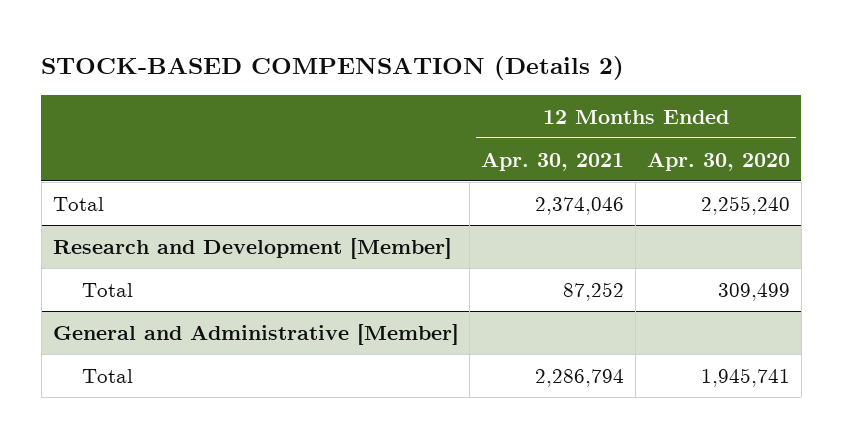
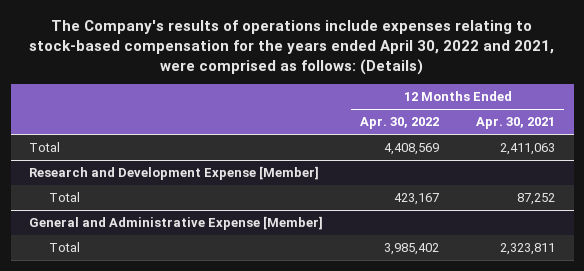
[41,55,625,80] STOCK-BASED COMPENSATION (Details 2) -> [29,19,555,76] The Company's results of operations include expenses relating to stock-based compensation for the years ended April 30, 2022 and 2021, were comprised as follows: (Details)
[647,151,791,171] Apr. 30, 2020 -> none
none -> [360,117,440,130] Apr. 30, 2022
[535,196,625,215] 2,374,046 -> [500,143,556,156] 2,411,063
[52,237,452,259] Research and Development [Member] -> [29,166,320,181] Research and Development Expense [Member]
[52,323,459,345] General and Administrative [Member] -> [29,216,324,231] General and Administrative Expense [Member]
[535,368,625,387] 2,286,794 -> [500,243,556,256] 2,323,811

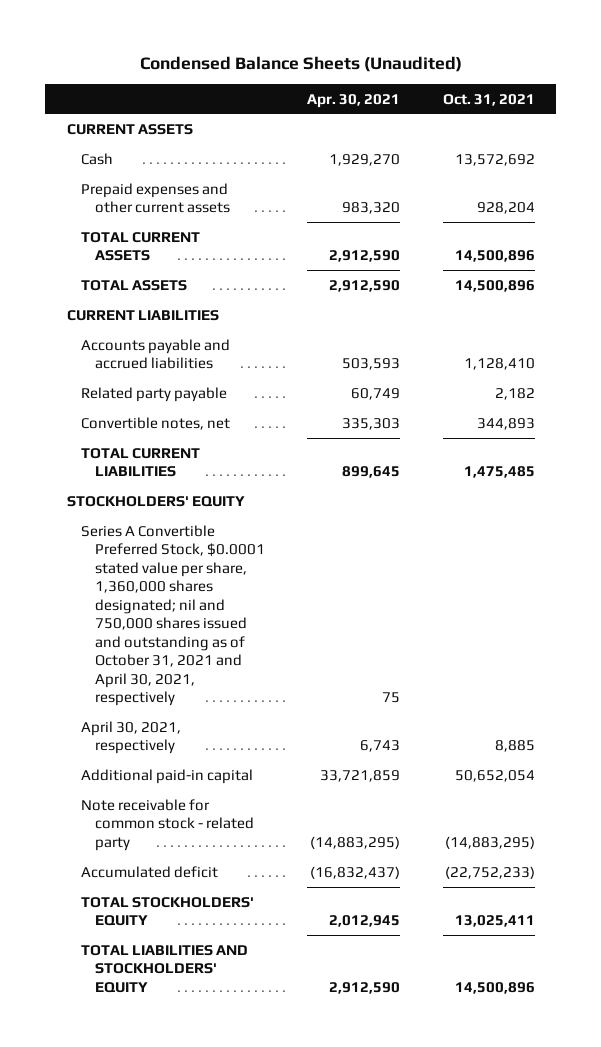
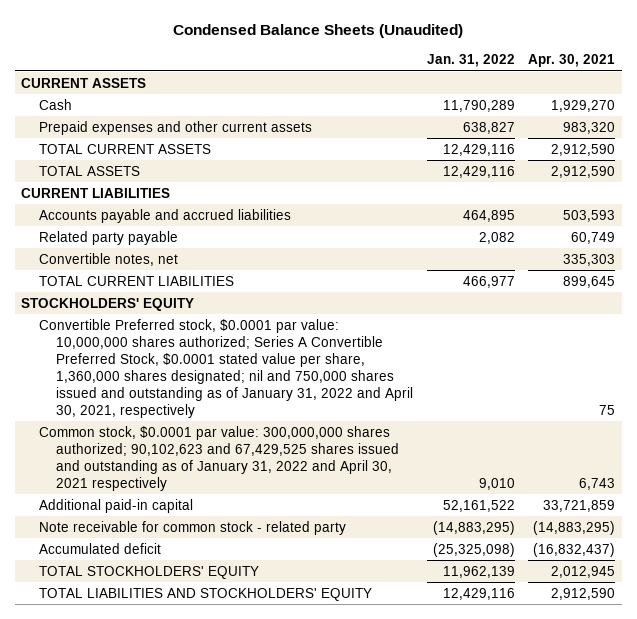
[442,93,535,106] Oct. 31, 2021 -> none
none -> [426,54,515,68] Jan. 31, 2022
[80,524,266,707] Series A Convertible Preferred Stock, $0.0001 stated value per share, 1,360,000 shares designated; nil and 750,000 shares issued and outstanding as of October 31, 2021 and April 30, 2021, respectively -> [38,318,414,418] Convertible Preferred stock, $0.0001 par value: 10,000,000 shares authorized; Series A Convertible Preferred Stock, $0.0001 stated value per share, 1,360,000 shares designated; nil and 750,000 shares issued and outstanding as of January 31, 2022 and April 30, 2021, respectively
[80,720,181,755] April 30, 2021, respectively -> [38,425,400,491] Common stock, $0.0001 par value: 300,000,000 shares authorized; 90,102,623 and 67,429,525 shares issued and outstanding as of January 31, 2022 and April 30, 2021 respectively

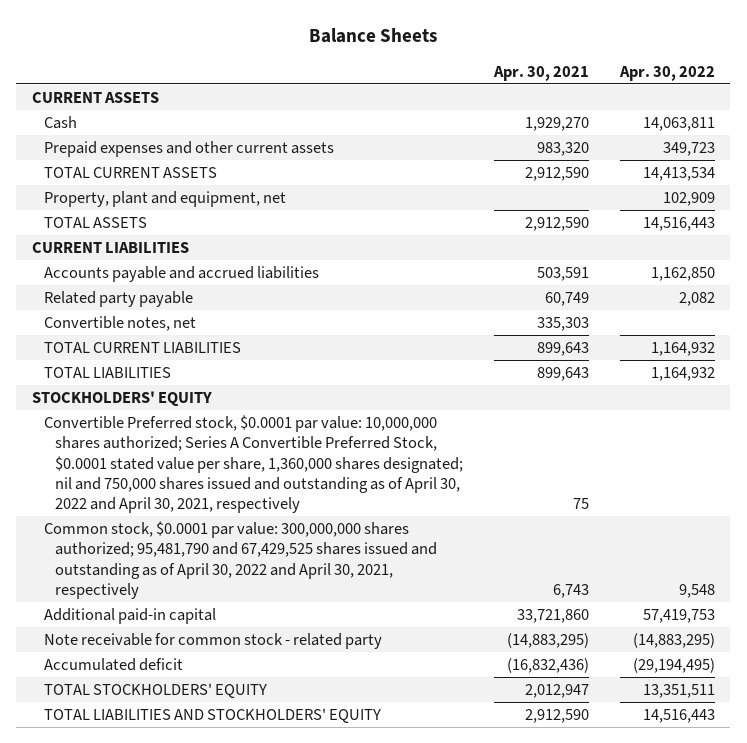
[173,24,464,39] Condensed Balance Sheets (Unaudited) -> [309,28,438,44] Balance Sheets
[426,54,515,68] Jan. 31, 2022 -> none
none -> [619,65,716,81] Apr. 30, 2022
none -> [43,190,286,207] Property, plant and equipment, net
[563,209,616,222] 503,593 -> [537,266,590,281] 503,591
[563,275,616,288] 899,645 -> [537,341,590,356] 899,643
none -> [43,366,171,378] TOTAL LIABILITIES
[38,318,414,418] Convertible Preferred stock, $0.0001 par value: 10,000,000 shares authorized; Series A Convertible Preferred Stock, $0.0001 stated value per share, 1,360,000 shares designated; nil and 750,000 shares issued and outstanding as of January 31, 2022 and April 30, 2021, respectively -> [43,414,464,514] Convertible Preferred stock, $0.0001 par value: 10,000,000 shares authorized; Series A Convertible Preferred Stock, $0.0001 stated value per share, 1,360,000 shares designated; nil and 750,000 shares issued and outstanding as of April 30, 2022 and April 30, 2021, respectively
[38,425,400,491] Common stock, $0.0001 par value: 300,000,000 shares authorized; 90,102,623 and 67,429,525 shares issued and outstanding as of January 31, 2022 and April 30, 2021 respectively -> [43,520,438,600] Common stock, $0.0001 par value: 300,000,000 shares authorized; 95,481,790 and 67,429,525 shares issued and outstanding as of April 30, 2022 and April 30, 2021, respectively
[543,499,616,512] 33,721,859 -> [517,608,590,623] 33,721,860
[533,542,616,557] (16,832,437) -> [507,657,590,673] (16,832,436)
[551,565,616,578] 2,012,945 -> [525,683,590,698] 2,012,947

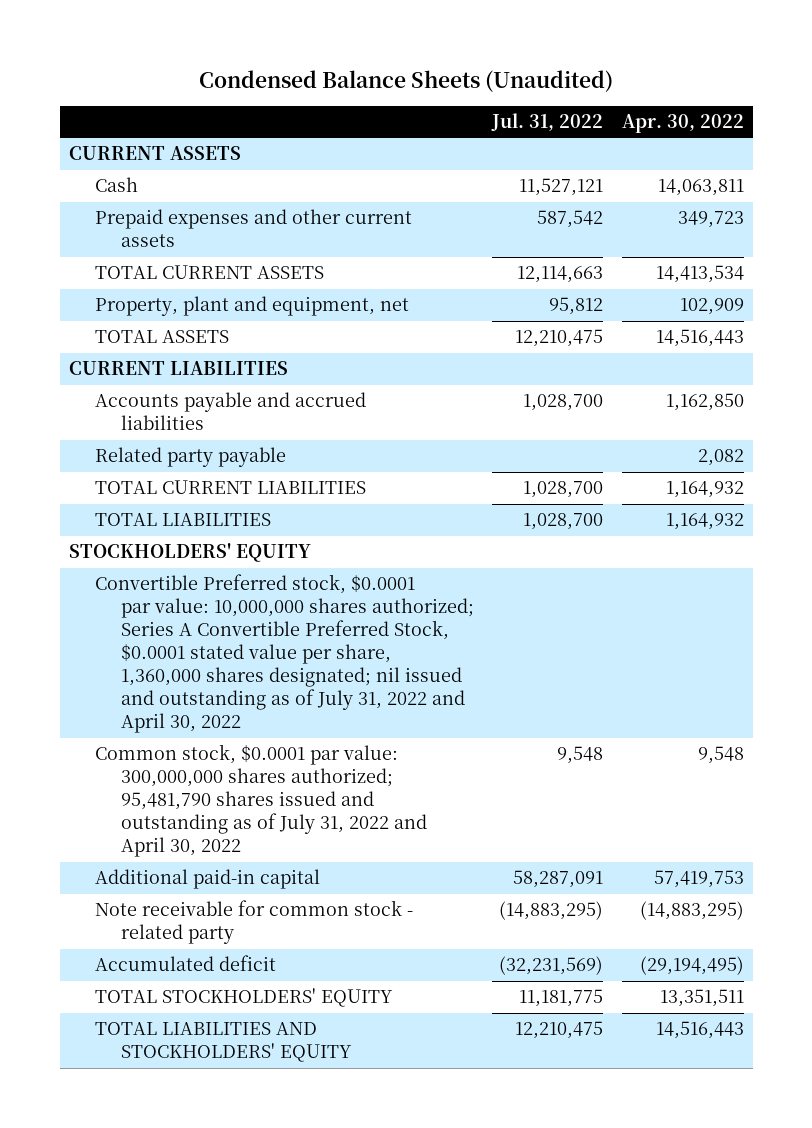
[309,28,438,44] Balance Sheets -> [199,69,614,92] Condensed Balance Sheets (Unaudited)
[493,65,590,81] Apr. 30, 2021 -> none
none -> [491,113,604,132] Jul. 31, 2022
[43,315,196,331] Convertible notes, net -> none
[43,414,464,514] Convertible Preferred stock, $0.0001 par value: 10,000,000 shares authorized; Series A Convertible Preferred Stock, $0.0001 stated value per share, 1,360,000 shares designated; nil and 750,000 shares issued and outstanding as of April 30, 2022 and April 30, 2021, respectively -> [94,574,475,734] Convertible Preferred stock, $0.0001 par value: 10,000,000 shares authorized; Series A Convertible Preferred Stock, $0.0001 stated value per share, 1,360,000 shares designated; nil issued and outstanding as of July 31, 2022 and April 30, 2022
[43,520,438,600] Common stock, $0.0001 par value: 300,000,000 shares authorized; 95,481,790 and 67,429,525 shares issued and outstanding as of April 30, 2022 and April 30, 2021, respectively -> [94,744,428,858] Common stock, $0.0001 par value: 300,000,000 shares authorized; 95,481,790 shares issued and outstanding as of July 31, 2022 and April 30, 2022

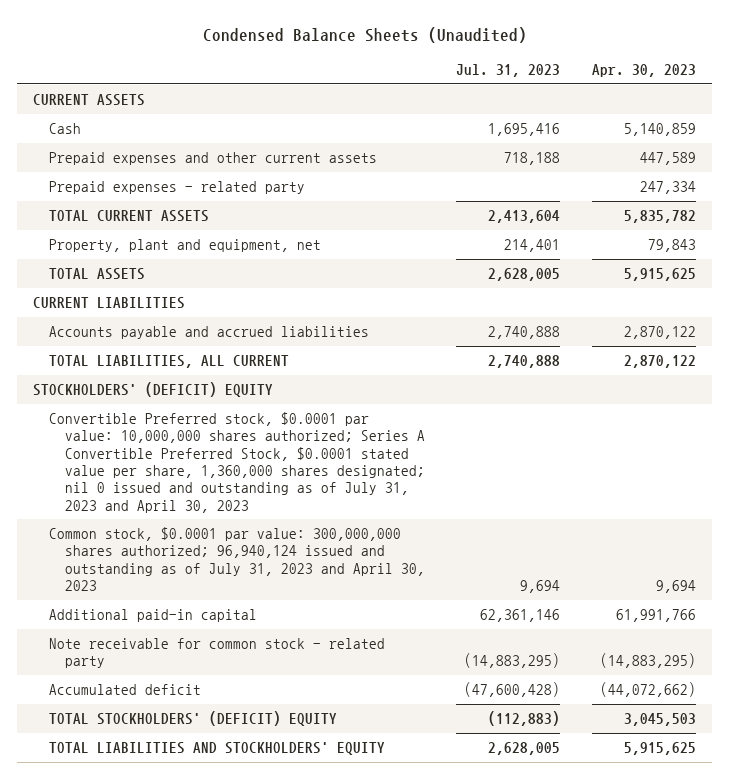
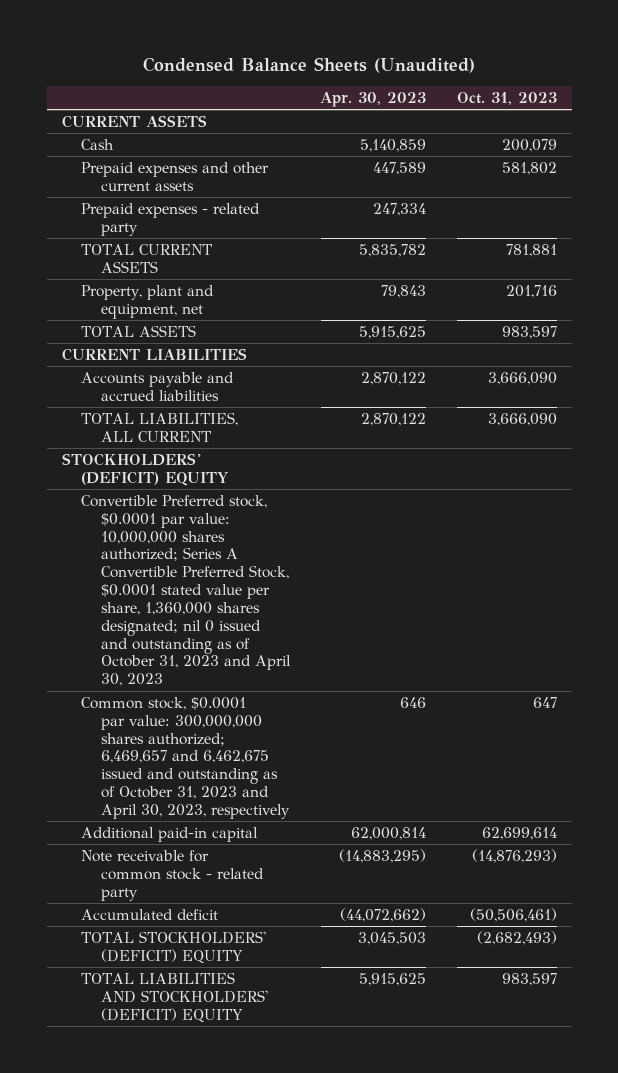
[456,64,561,78] Jul. 31, 2023 -> none
none -> [456,91,557,105] Oct. 31, 2023
[48,412,425,513] Convertible Preferred stock, $0.0001 par value: 10,000,000 shares authorized; Series A Convertible Preferred Stock, $0.0001 stated value per share, 1,360,000 shares designated; nil 0 issued and outstanding as of July 31, 2023 and April 30, 2023 -> [81,494,292,687] Convertible Preferred stock, $0.0001 par value: 10,000,000 shares authorized; Series A Convertible Preferred Stock, $0.0001 stated value per share, 1,360,000 shares designated; nil 0 issued and outstanding as of October 31, 2023 and April 30, 2023
[48,527,425,591] Common stock, $0.0001 par value: 300,000,000 shares authorized; 96,940,124 issued and outstanding as of July 31, 2023 and April 30, 2023 -> [81,696,291,819] Common stock, $0.0001 par value: 300,000,000 shares authorized; 6,469,657 and 6,462,675 issued and outstanding as of October 31, 2023 and April 30, 2023, respectively
[656,579,697,593] 9,694 -> [400,696,427,708] 646
[616,609,697,623] 61,991,766 -> [351,826,427,840] 62,000,814
[48,742,385,756] TOTAL LIABILITIES AND STOCKHOLDERS' EQUITY -> [81,971,269,1023] TOTAL LIABILITIES AND STOCKHOLDERS' (DEFICIT) EQUITY

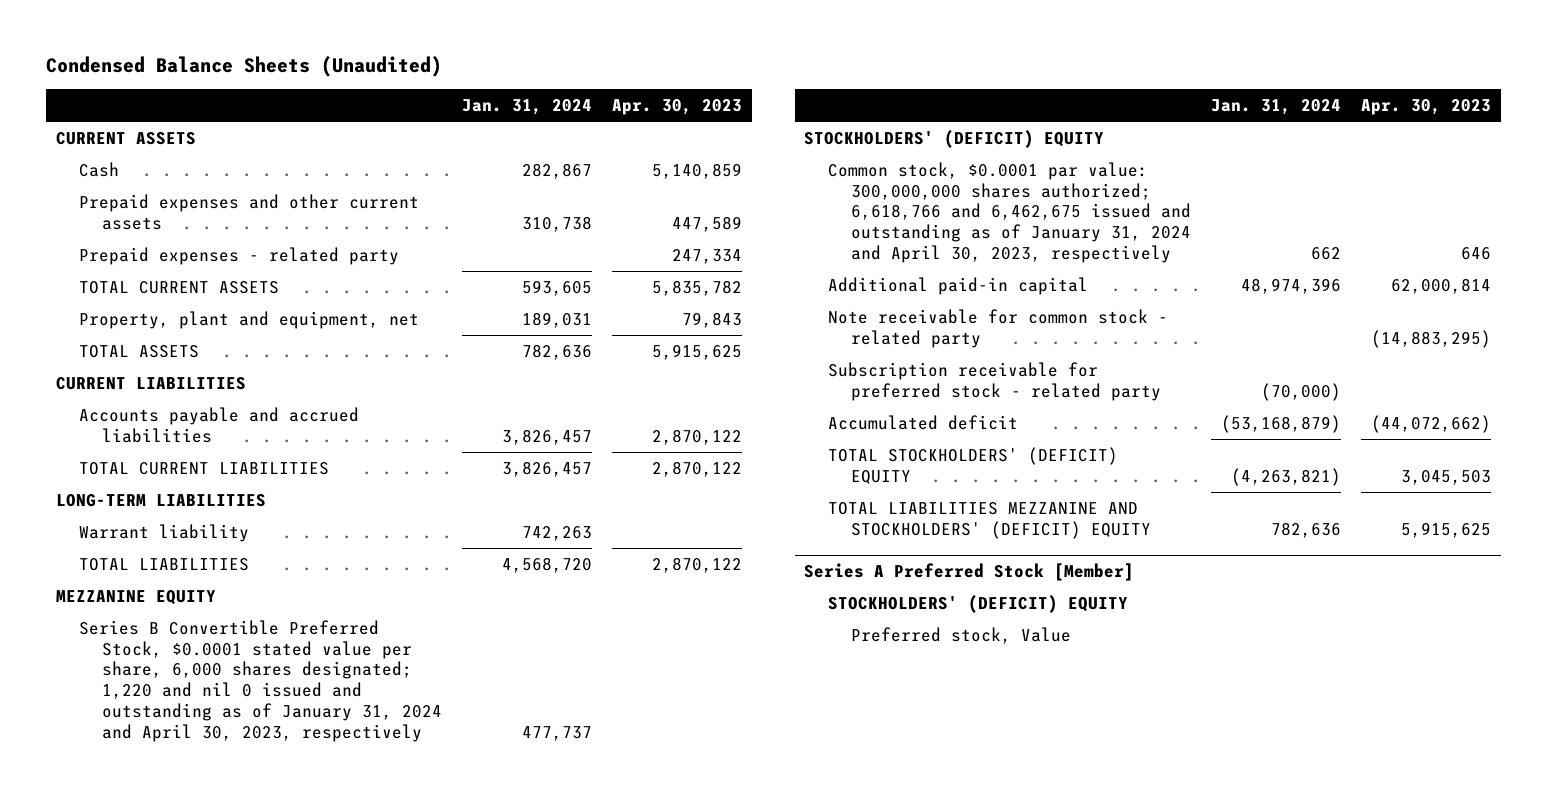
[456,91,557,105] Oct. 31, 2023 -> none
none -> [461,99,592,116] Jan. 31, 2024
none -> [78,461,329,475] TOTAL CURRENT LIABILITIES
none -> [55,493,266,507] LONG-TERM LIABILITIES
none -> [78,523,249,542] Warrant liability
[81,411,239,442] TOTAL LIABILITIES, ALL CURRENT -> [78,557,249,571] TOTAL LIABILITIES
none -> [55,589,216,605] MEZZANINE EQUITY
none -> [78,619,443,742] Series B Convertible Preferred Stock, $0.0001 stated value per share, 6,000 shares designated; 1,220 and nil 0 issued and outstanding as of January 31, 2024 and April 30, 2023, respectively
[81,494,292,687] Convertible Preferred stock, $0.0001 par value: 10,000,000 shares authorized; Series A Convertible Preferred Stock, $0.0001 stated value per share, 1,360,000 shares designated; nil 0 issued and outstanding as of October 31, 2023 and April 30, 2023 -> none
[81,696,291,819] Common stock, $0.0001 par value: 300,000,000 shares authorized; 6,469,657 and 6,462,675 issued and outstanding as of October 31, 2023 and April 30, 2023, respectively -> [827,161,1191,264] Common stock, $0.0001 par value: 300,000,000 shares authorized; 6,618,766 and 6,462,675 issued and outstanding as of January 31, 2024 and April 30, 2023, respectively
none -> [827,361,1161,401] Subscription receivable for preferred stock - related party
[81,971,269,1023] TOTAL LIABILITIES AND STOCKHOLDERS' (DEFICIT) EQUITY -> [827,501,1151,539] TOTAL LIABILITIES MEZZANINE AND STOCKHOLDERS' (DEFICIT) EQUITY
none -> [804,563,1135,582] Series A Preferred Stock [Member]
none -> [827,594,1128,613] STOCKHOLDERS' (DEFICIT) EQUITY
none -> [850,626,1071,644] Preferred stock, Value

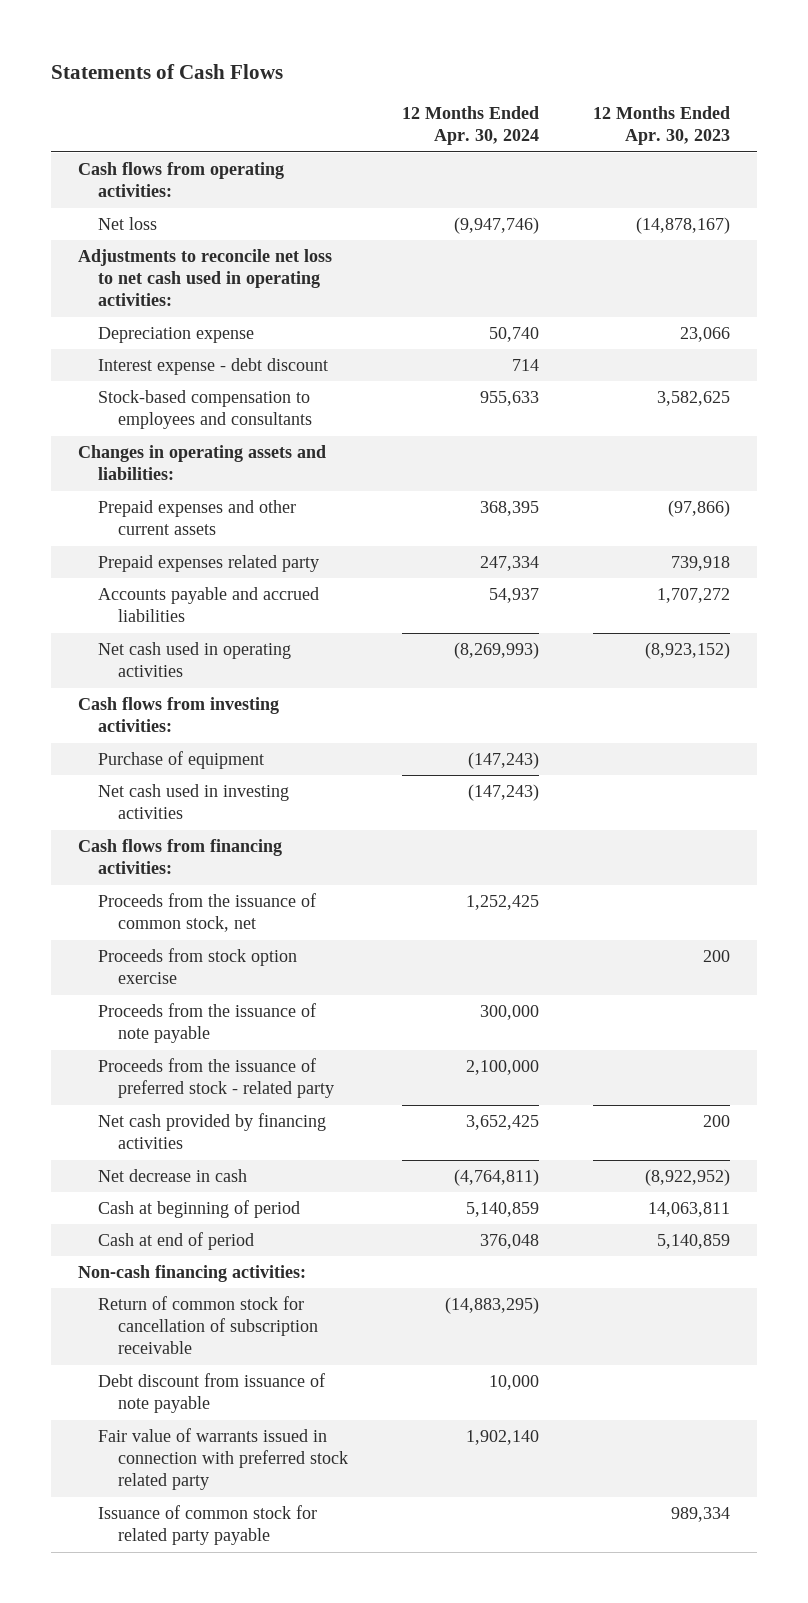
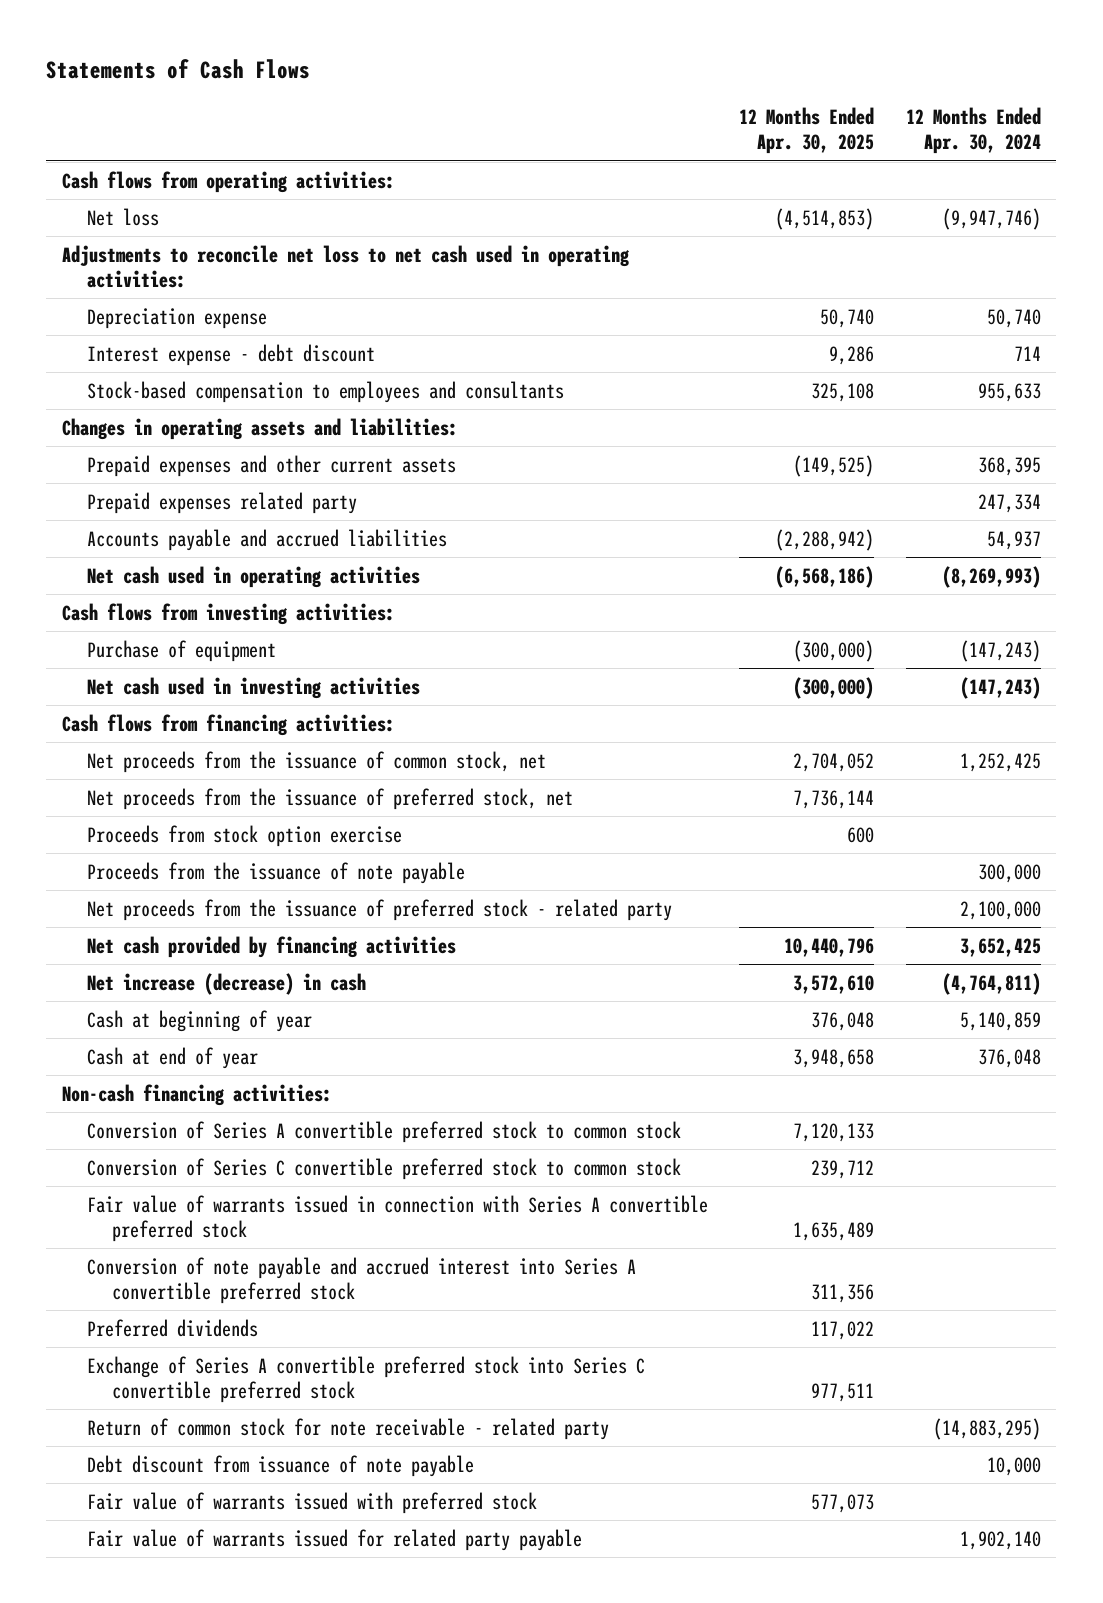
[592,106,730,146] 12 Months Ended Apr. 30, 2023 -> none
none -> [739,107,875,155] 12 Months Ended Apr. 30, 2025
[97,893,316,933] Proceeds from the issuance of common stock, net -> [87,750,547,773] Net proceeds from the issuance of common stock, net
none -> [87,787,574,810] Net proceeds from the issuance of preferred stock, net
[97,1058,334,1099] Proceeds from the issuance of preferred stock - related party -> [87,898,673,921] Net proceeds from the issuance of preferred stock - related party
[97,1169,247,1183] Net decrease in cash -> [87,972,367,995] Net increase (decrease) in cash
[97,1200,300,1219] Cash at beginning of period -> [87,1009,313,1032] Cash at beginning of year
[97,1232,254,1251] Cash at end of period -> [87,1046,259,1069] Cash at end of year
none -> [87,1120,682,1143] Conversion of Series A convertible preferred stock to common stock
none -> [87,1157,682,1180] Conversion of Series C convertible preferred stock to common stock
none -> [87,1194,709,1242] Fair value of warrants issued in connection with Series A convertible preferred stock
none -> [87,1256,637,1304] Conversion of note payable and accrued interest into Series A convertible preferred stock
none -> [87,1318,259,1337] Preferred dividends
none -> [87,1355,646,1403] Exchange of Series A convertible preferred stock into Series C convertible preferred stock
[97,1296,318,1355] Return of common stock for cancellation of subscription receivable -> [87,1417,610,1440] Return of common stock for note receivable - related party
[97,1505,317,1546] Issuance of common stock for related party payable -> none
none -> [87,1491,538,1514] Fair value of warrants issued with preferred stock
[97,1428,348,1491] Fair value of warrants issued in connection with preferred stock related party -> [87,1528,583,1551] Fair value of warrants issued for related party payable

